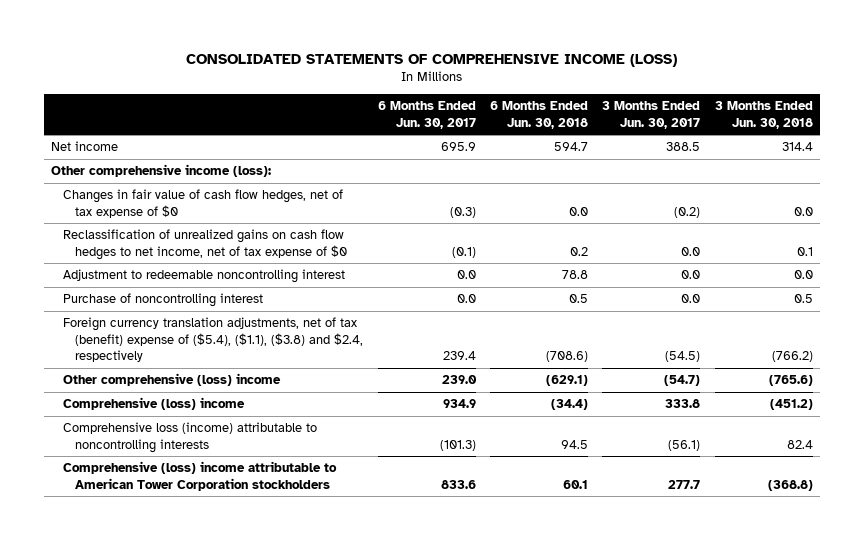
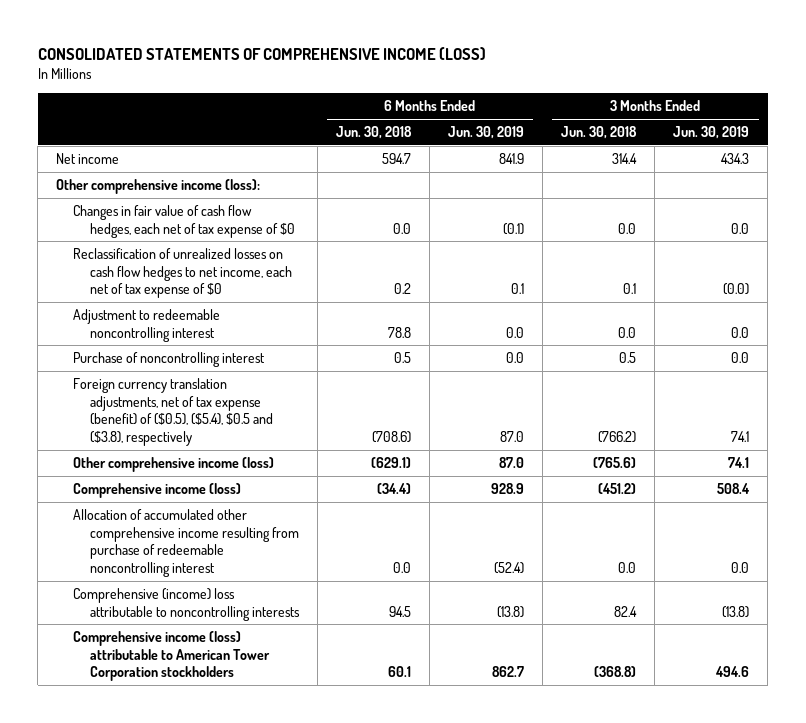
[377,101,476,129] 6 Months Ended Jun. 30, 2017 -> none
[602,101,701,129] 3 Months Ended Jun. 30, 2017 -> none
none -> [448,126,525,140] Jun. 30, 2019
none -> [673,126,750,140] Jun. 30, 2019
[62,189,343,218] Changes in fair value of cash flow hedges, net of tax expense of $0 -> [73,205,295,238] Changes in fair value of cash flow hedges, each net of tax expense of $0
[62,229,348,260] Reclassification of unrealized gains on cash flow hedges to net income, net of tax expense of $0 -> [73,248,292,299] Reclassification of unrealized losses on cash flow hedges to net income, each net of tax expense of $0
[62,317,364,363] Foreign currency translation adjustments, net of tax (benefit) expense of ($5.4), ($1.1), ($3.8) and $2.4, respectively -> [73,378,273,446] Foreign currency translation adjustments, net of tax expense (benefit) of ($0.5), ($5.4), $0.5 and ($3.8), respectively
[62,373,281,387] Other comprehensive (loss) income -> [73,457,275,473] Other comprehensive income (loss)
[62,397,245,411] Comprehensive (loss) income -> [73,483,242,499] Comprehensive income (loss)
none -> [73,509,299,577] Allocation of accumulated other comprehensive income resulting from purchase of redeemable noncontrolling interest
[62,422,317,453] Comprehensive loss (income) attributable to noncontrolling interests -> [73,588,300,621] Comprehensive (income) loss attributable to noncontrolling interests
[62,461,337,491] Comprehensive (loss) income attributable to American Tower Corporation stockholders -> [73,631,270,682] Comprehensive income (loss) attributable to American Tower Corporation stockholders

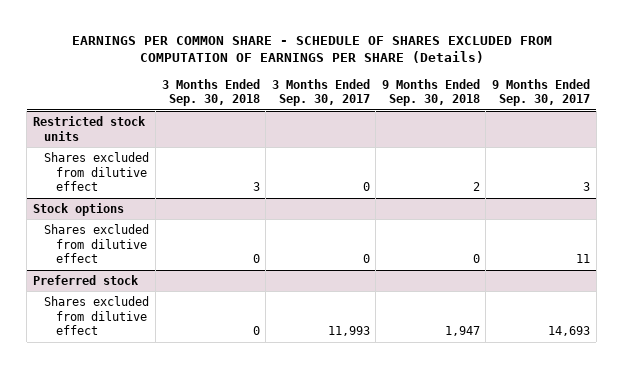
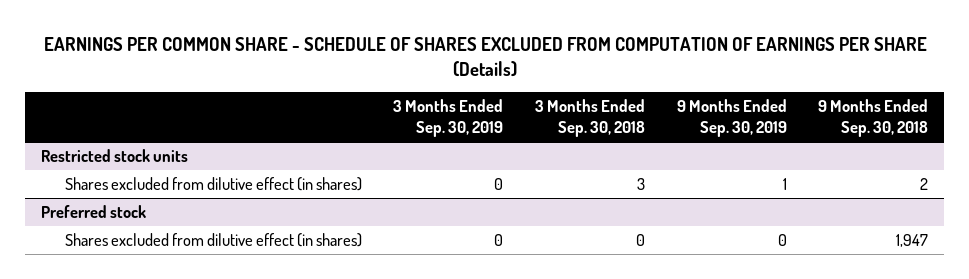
[271,78,370,107] 3 Months Ended Sep. 30, 2017 -> none
[491,78,590,107] 9 Months Ended Sep. 30, 2017 -> none
none -> [393,98,504,138] 3 Months Ended Sep. 30, 2019
none -> [676,98,787,138] 9 Months Ended Sep. 30, 2019
[33,202,125,216] Stock options -> none
[44,223,150,264] Shares excluded from dilutive effect -> none
[44,151,150,192] Shares excluded from dilutive effect -> [64,176,362,191] Shares excluded from dilutive effect (in shares)
[44,295,150,336] Shares excluded from dilutive effect -> [64,232,362,247] Shares excluded from dilutive effect (in shares)

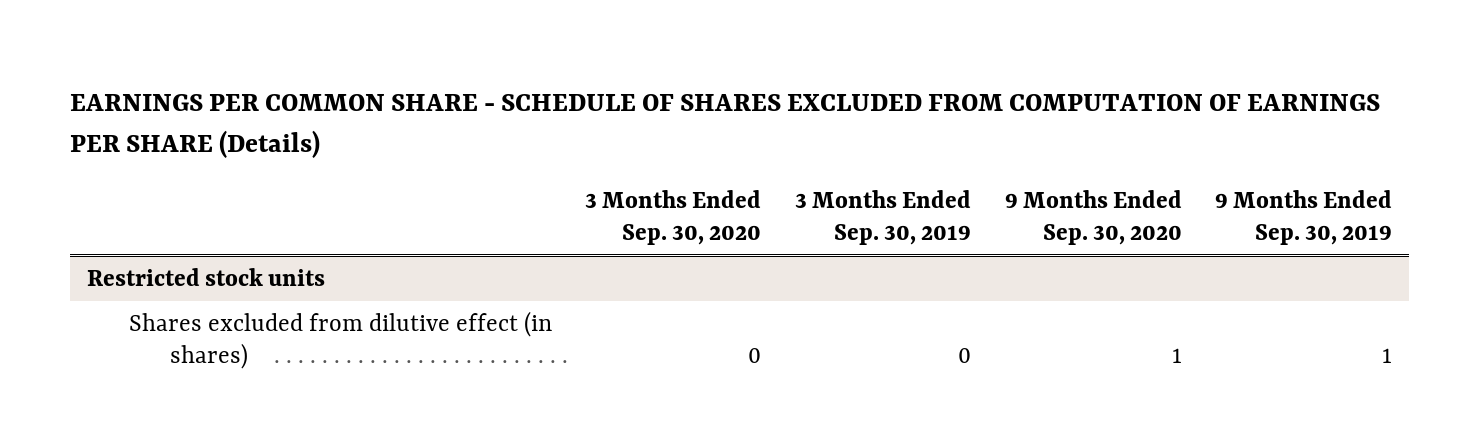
[534,98,645,138] 3 Months Ended Sep. 30, 2018 -> none
[818,98,929,138] 9 Months Ended Sep. 30, 2018 -> none
none -> [585,189,762,245] 3 Months Ended Sep. 30, 2020
none -> [1004,189,1182,245] 9 Months Ended Sep. 30, 2020
[41,204,147,218] Preferred stock -> none
[64,232,362,247] Shares excluded from dilutive effect (in shares) -> none

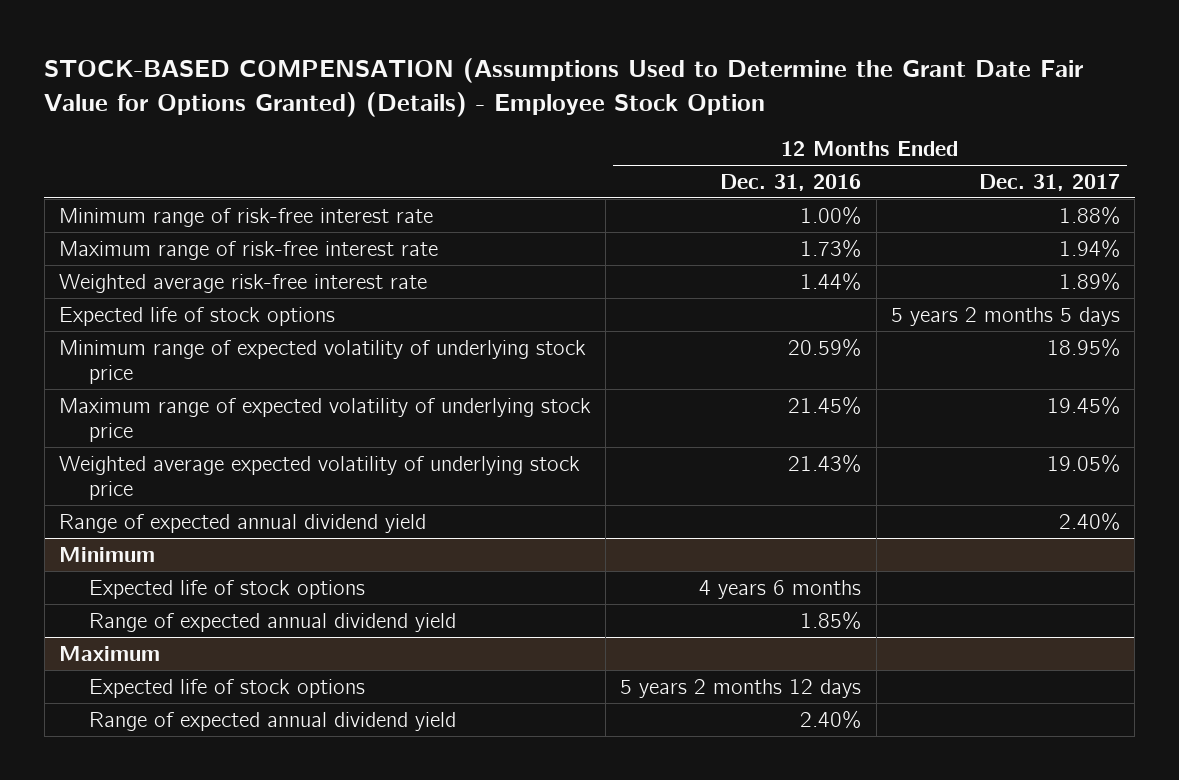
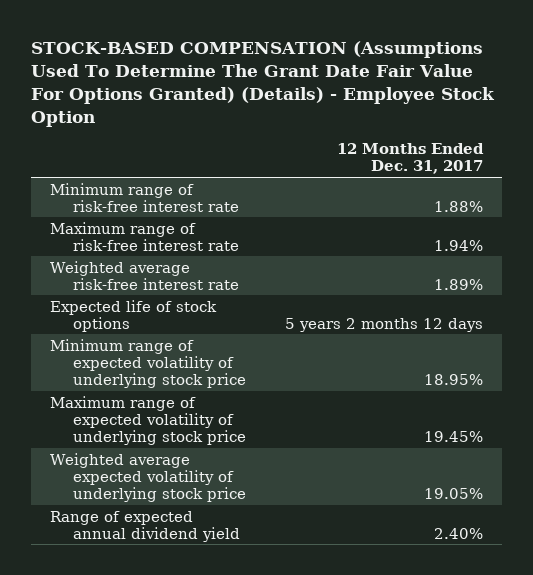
[44,58,1084,117] STOCK-BASED COMPENSATION (Assumptions Used to Determine the Grant Date Fair Value for Options Granted) (Details) - Employee Stock Option -> [30,40,495,127] STOCK-BASED COMPENSATION (Assumptions Used To Determine The Grant Date Fair Value For Options Granted) (Details) - Employee Stock Option
[720,173,862,191] Dec. 31, 2016 -> none
[890,306,1120,326] 5 years 2 months 5 days -> [284,317,483,332] 5 years 2 months 12 days
[58,546,155,562] Minimum -> none
[89,579,366,599] Expected life of stock options -> none
[89,612,457,632] Range of expected annual dividend yield -> none
[58,645,160,661] Maximum -> none
[89,678,366,698] Expected life of stock options -> none
[89,711,457,731] Range of expected annual dividend yield -> none

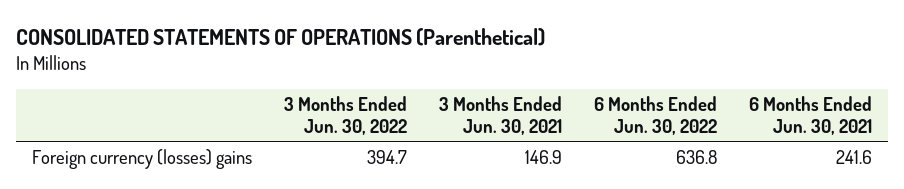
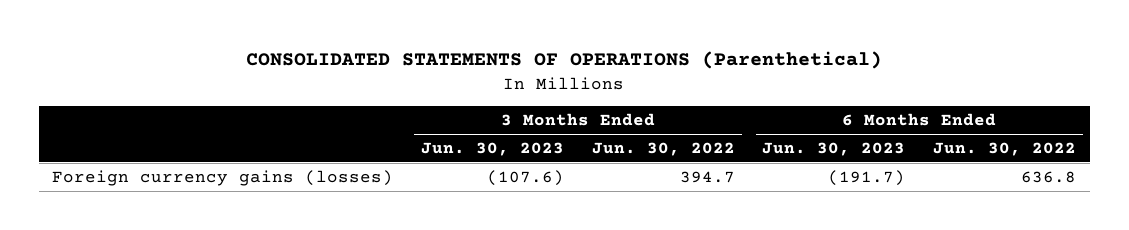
[438,96,562,135] 3 Months Ended Jun. 30, 2021 -> none
[748,96,872,135] 6 Months Ended Jun. 30, 2021 -> none
none -> [421,141,565,156] Jun. 30, 2023
none -> [762,141,906,156] Jun. 30, 2023
[32,149,253,170] Foreign currency (losses) gains -> [52,169,394,186] Foreign currency gains (losses)

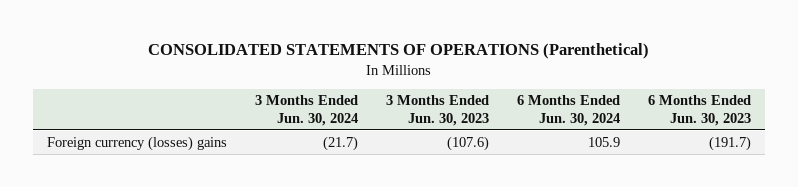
[591,141,735,156] Jun. 30, 2022 -> none
[933,141,1077,156] Jun. 30, 2022 -> none
none -> [255,94,359,126] 3 Months Ended Jun. 30, 2024
none -> [517,94,621,126] 6 Months Ended Jun. 30, 2024
[52,169,394,186] Foreign currency gains (losses) -> [46,136,227,152] Foreign currency (losses) gains

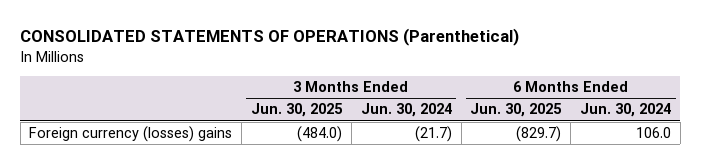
[386,94,490,126] 3 Months Ended Jun. 30, 2023 -> none
[648,94,752,126] 6 Months Ended Jun. 30, 2023 -> none
none -> [251,103,344,118] Jun. 30, 2025
none -> [470,103,563,118] Jun. 30, 2025
[588,137,621,148] 105.9 -> [636,127,672,139] 106.0

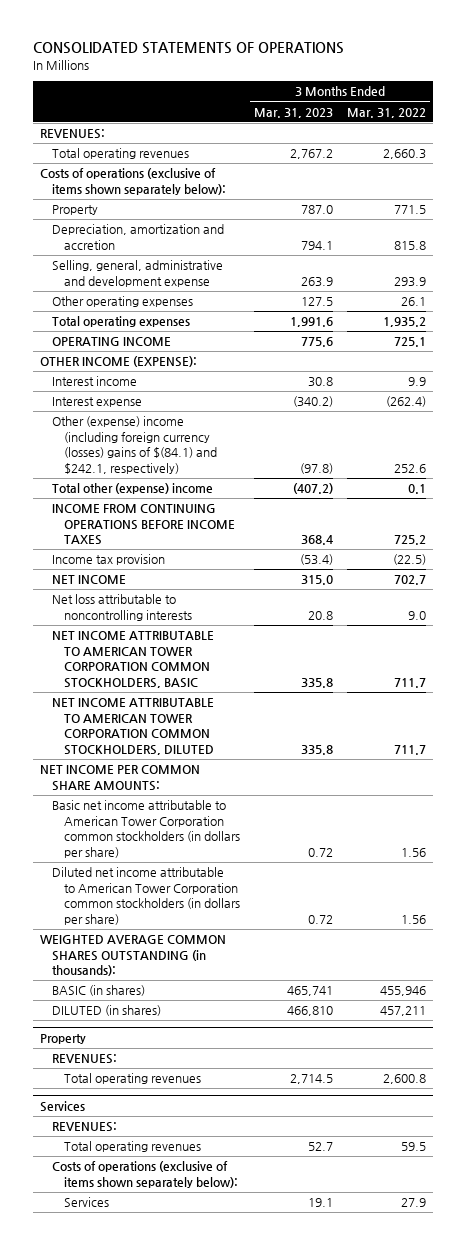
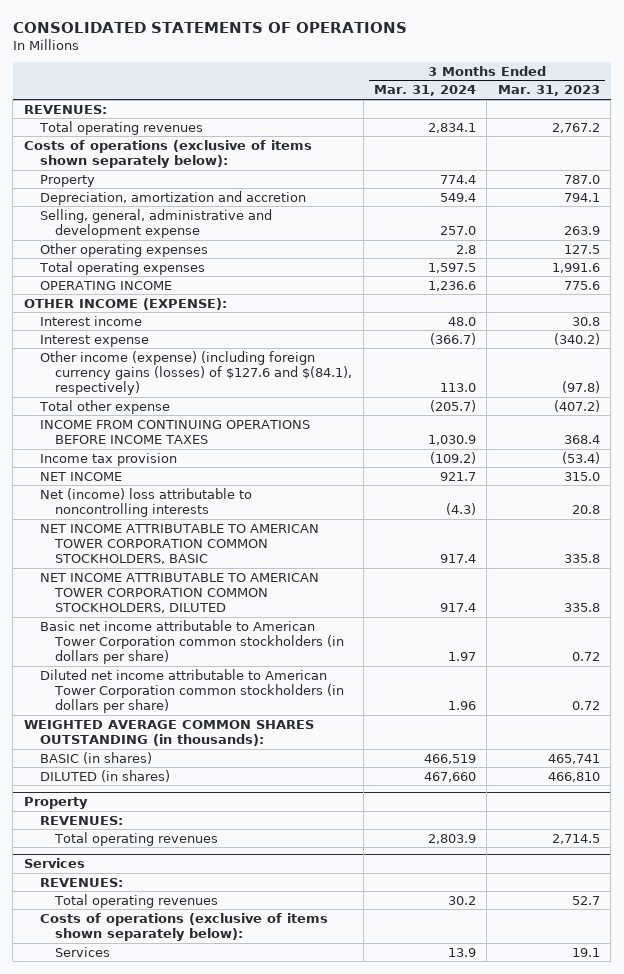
[347,107,427,118] Mar. 31, 2022 -> none
none -> [373,85,476,97] Mar. 31, 2024
[52,416,217,474] Other (expense) income (including foreign currency (losses) gains of $(84.1) and $242.1, respectively) -> [39,350,353,396] Other income (expense) (including foreign currency gains (losses) of $127.6 and $(84.1), respectively)
[52,483,214,495] Total other (expense) income -> [38,399,170,414] Total other expense
[52,594,192,621] Net loss attributable to noncontrolling interests -> [39,487,252,517] Net (income) loss attributable to noncontrolling interests
[40,765,201,791] NET INCOME PER COMMON SHARE AMOUNTS: -> none

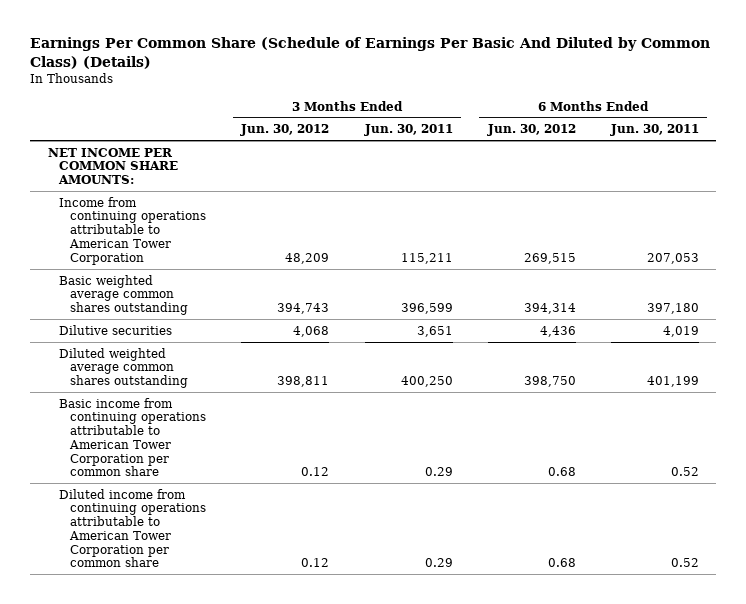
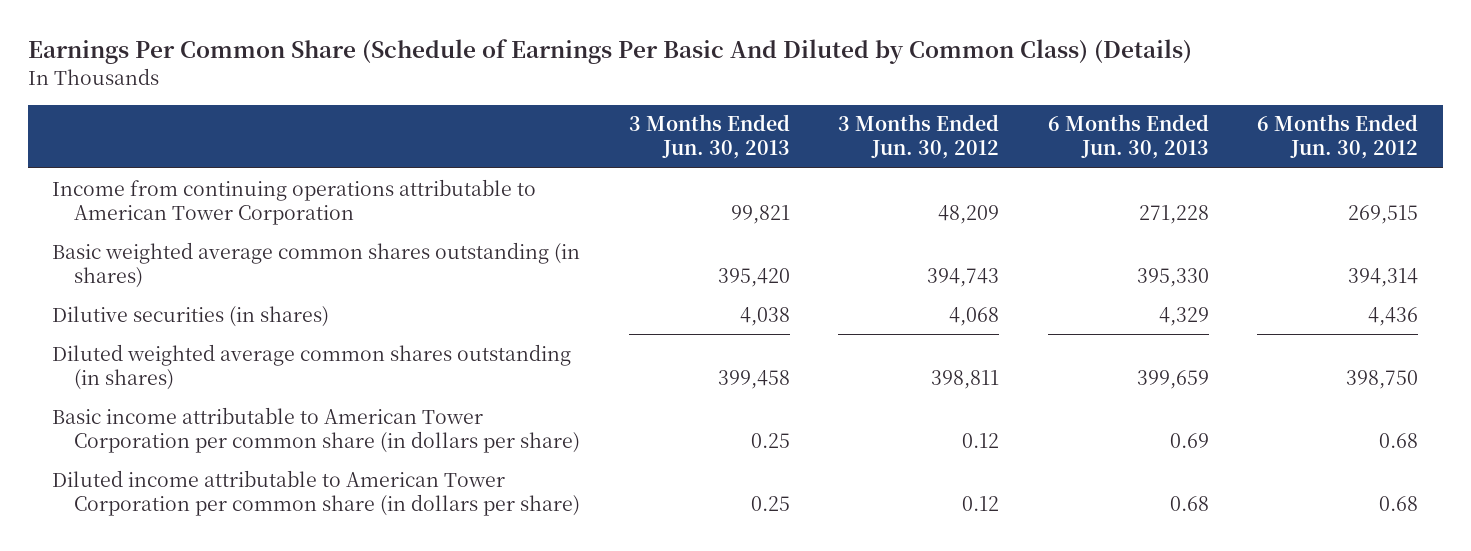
[363,124,453,137] Jun. 30, 2011 -> none
[609,124,699,137] Jun. 30, 2011 -> none
none -> [628,114,790,160] 3 Months Ended Jun. 30, 2013
none -> [1047,114,1209,160] 6 Months Ended Jun. 30, 2013
[47,147,178,185] NET INCOME PER COMMON SHARE AMOUNTS: -> none
[58,274,189,316] Basic weighted average common shares outstanding -> [52,241,581,288] Basic weighted average common shares outstanding (in shares)
[58,324,172,335] Dilutive securities -> [52,305,330,327] Dilutive securities (in shares)
[58,347,189,389] Diluted weighted average common shares outstanding -> [52,343,572,390] Diluted weighted average common shares outstanding (in shares)
[58,397,207,477] Basic income from continuing operations attributable to American Tower Corporation per common share -> [52,406,581,453] Basic income attributable to American Tower Corporation per common share (in dollars per share)
[58,488,207,568] Diluted income from continuing operations attributable to American Tower Corporation per common share -> [52,469,581,516] Diluted income attributable to American Tower Corporation per common share (in dollars per share)

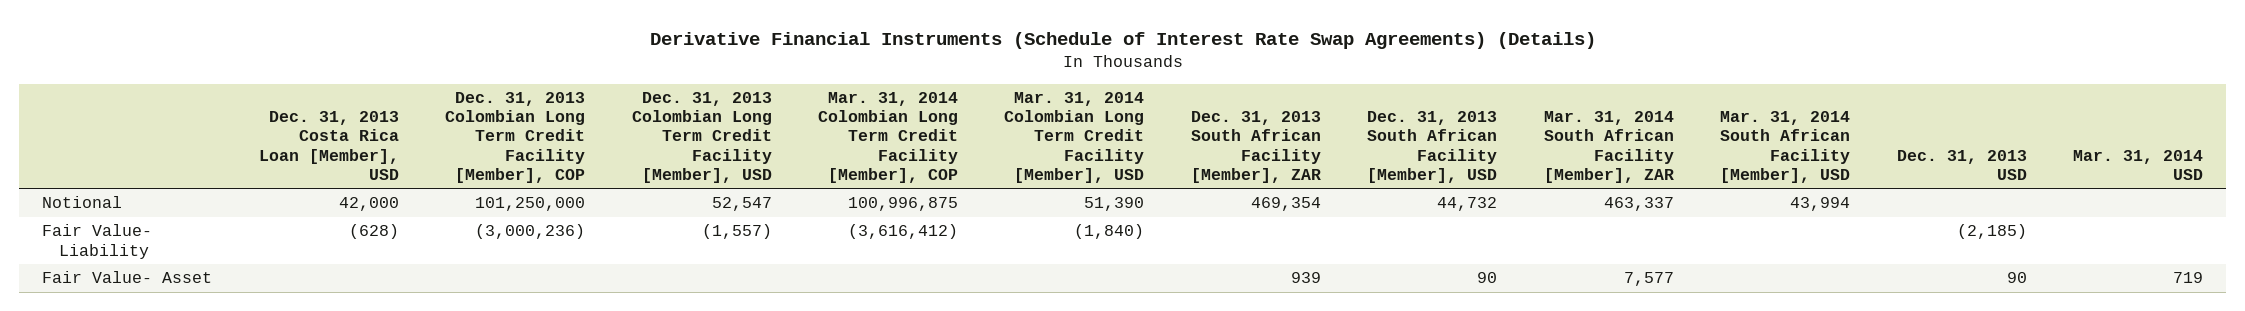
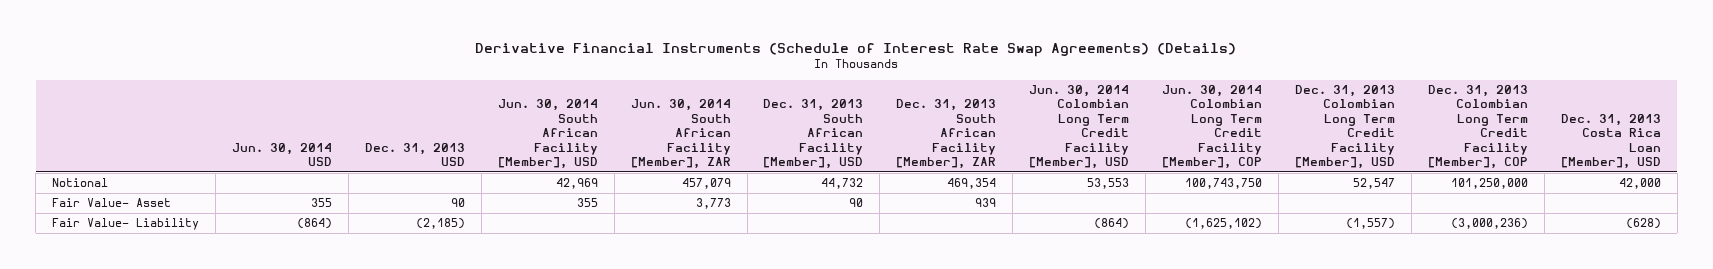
[818,92,959,183] Mar. 31, 2014 Colombian Long Term Credit Facility [Member], COP -> none
[1004,92,1145,183] Mar. 31, 2014 Colombian Long Term Credit Facility [Member], USD -> none
[1543,111,1674,183] Mar. 31, 2014 South African Facility [Member], ZAR -> none
[1720,111,1851,183] Mar. 31, 2014 South African Facility [Member], USD -> none
[2073,149,2204,180] Mar. 31, 2014 USD -> none
none -> [231,142,332,166] Jun. 30, 2014 USD
none -> [497,99,598,169] Jun. 30, 2014 South African Facility [Member], USD
none -> [630,99,731,169] Jun. 30, 2014 South African Facility [Member], ZAR
none -> [1029,85,1130,169] Jun. 30, 2014 Colombian Long Term Credit Facility [Member], USD
none -> [1162,85,1263,169] Jun. 30, 2014 Colombian Long Term Credit Facility [Member], COP
[42,224,153,259] Fair Value- Liability -> [52,218,200,231] Fair Value- Liability

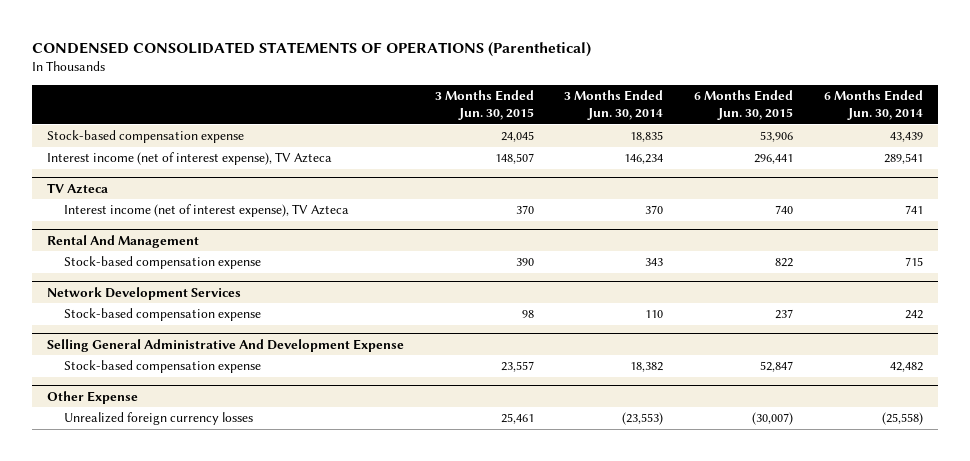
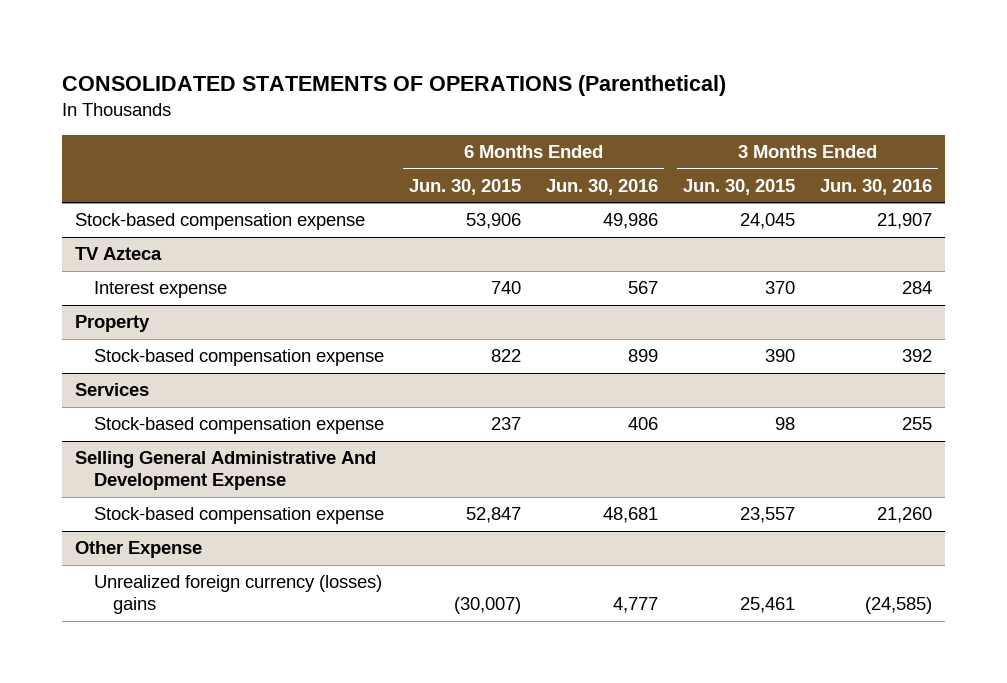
[31,42,591,58] CONDENSED CONSOLIDATED STATEMENTS OF OPERATIONS (Parenthetical) -> [62,75,727,97] CONSOLIDATED STATEMENTS OF OPERATIONS (Parenthetical)
[564,90,664,121] 3 Months Ended Jun. 30, 2014 -> none
[823,90,923,121] 6 Months Ended Jun. 30, 2014 -> none
none -> [546,178,659,195] Jun. 30, 2016
none -> [820,178,933,195] Jun. 30, 2016
[47,152,333,166] Interest income (net of interest expense), TV Azteca -> none
[64,204,350,218] Interest income (net of interest expense), TV Azteca -> [93,281,227,299] Interest expense
[47,234,200,248] Rental And Management -> [75,315,151,333] Property
[47,286,242,300] Network Development Services -> [75,383,150,397] Services
[64,412,254,426] Unrealized foreign currency losses -> [93,575,382,615] Unrealized foreign currency (losses) gains

